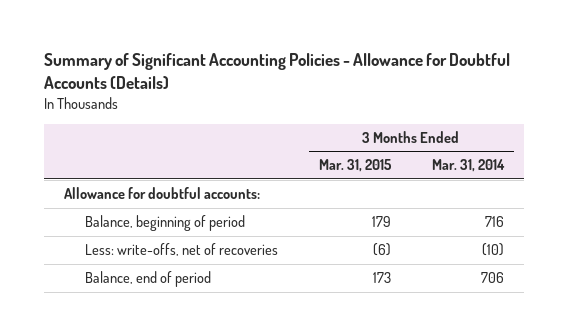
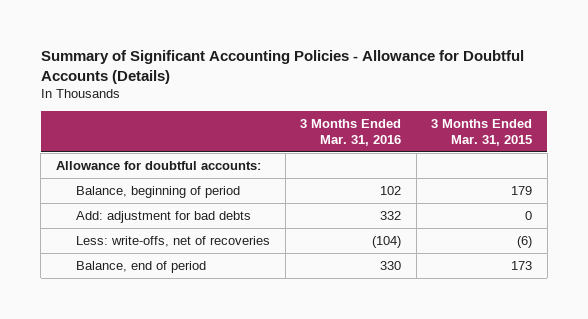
[431,159,505,173] Mar. 31, 2014 -> none
none -> [300,119,402,146] 3 Months Ended Mar. 31, 2016
none -> [76,210,252,223] Add: adjustment for bad debts

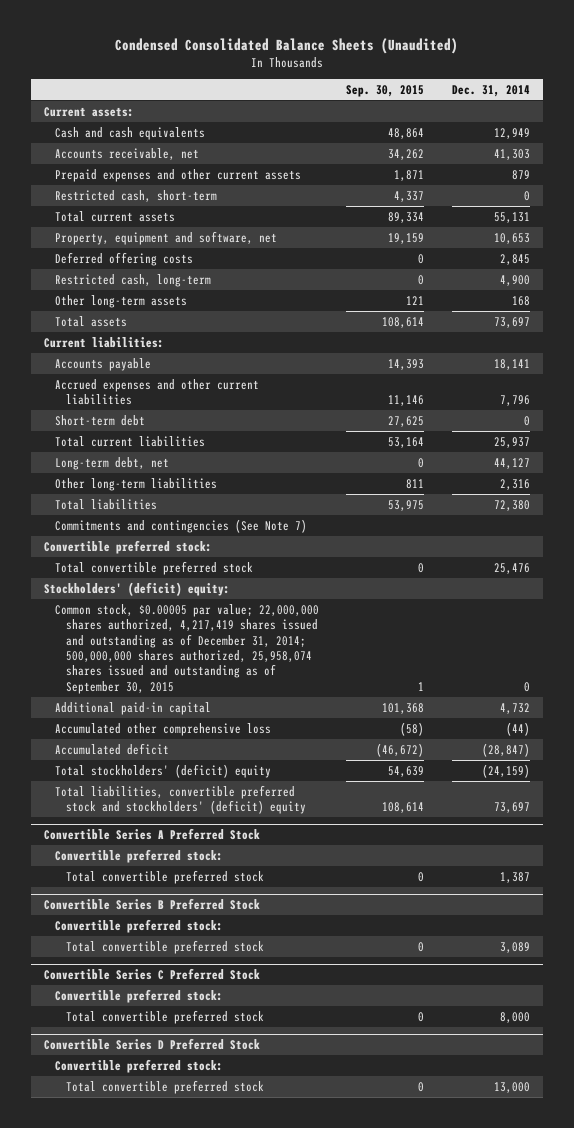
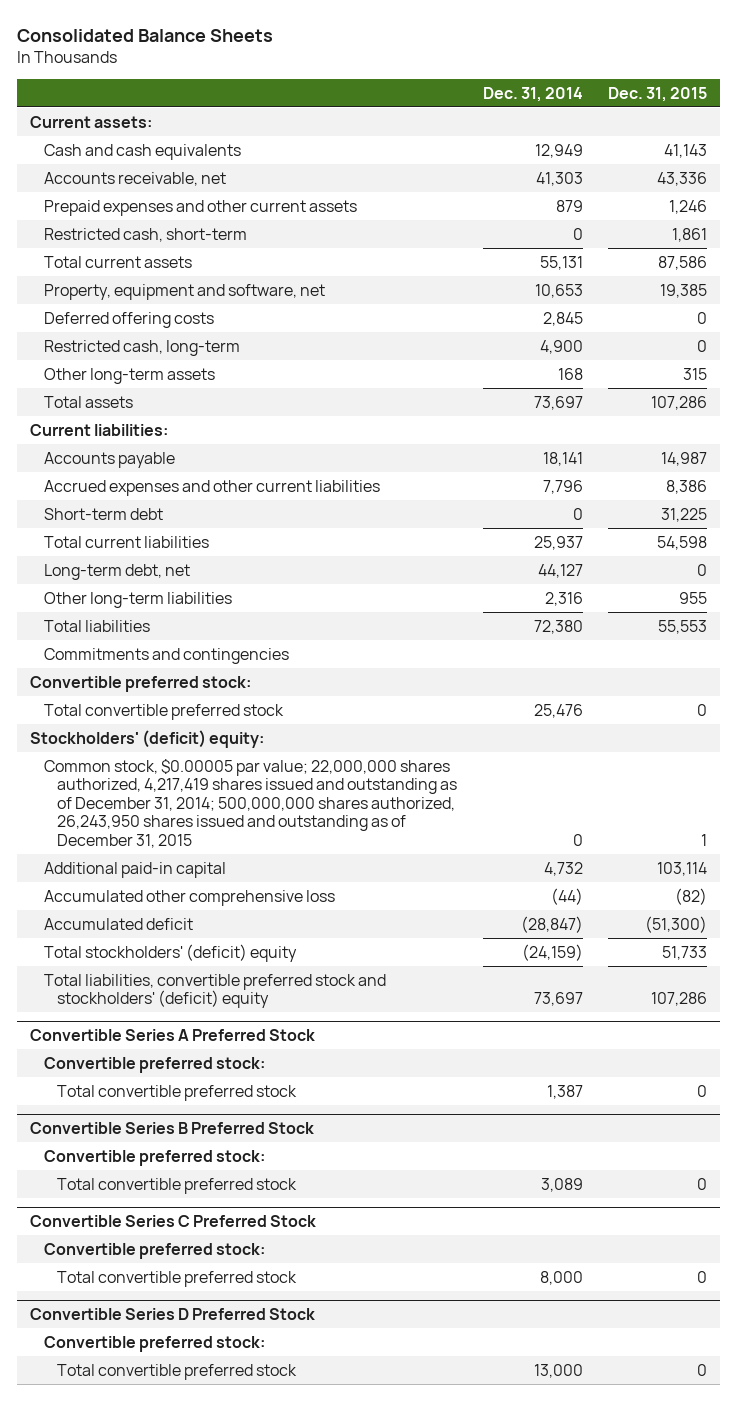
[115,38,459,55] Condensed Consolidated Balance Sheets (Unaudited) -> [17,28,274,42] Consolidated Balance Sheets
[346,85,425,98] Sep. 30, 2015 -> none
none -> [608,86,708,102] Dec. 31, 2015
[55,518,308,533] Commitments and contingencies (See Note 7) -> [43,647,289,664] Commitments and contingencies
[55,603,320,694] Common stock, $0.00005 par value; 22,000,000 shares authorized, 4,217,419 shares issued and outstanding as of December 31, 2014; 500,000,000 shares authorized, 25,958,074 shares issued and outstanding as of September 30, 2015 -> [43,758,458,848] Common stock, $0.00005 par value; 22,000,000 shares authorized, 4,217,419 shares issued and outstanding as of December 31, 2014; 500,000,000 shares authorized, 26,243,950 shares issued and outstanding as of December 31, 2015

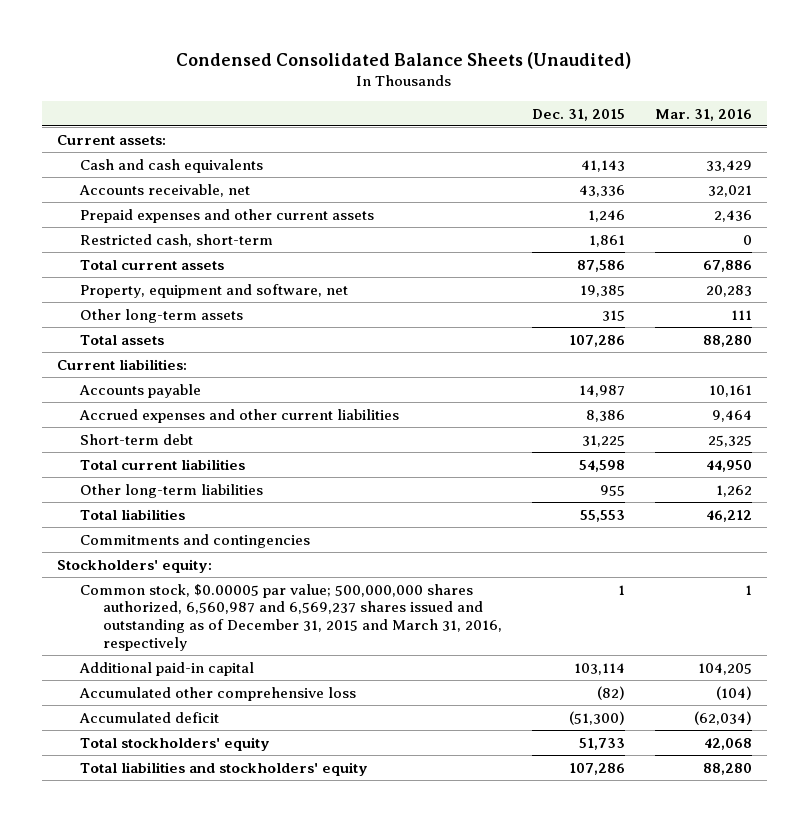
[17,28,274,42] Consolidated Balance Sheets -> [176,51,632,69] Condensed Consolidated Balance Sheets (Unaudited)
[482,86,583,102] Dec. 31, 2014 -> none
none -> [654,108,752,121] Mar. 31, 2016
[43,311,214,328] Deferred offering costs -> none
[43,339,240,356] Restricted cash, long-term -> none
[43,563,190,580] Long-term debt, net -> none
[30,675,252,692] Convertible preferred stock: -> none
[43,703,284,720] Total convertible preferred stock -> none
[30,729,265,748] Stockholders' (deficit) equity: -> [57,558,213,573] Stockholders' equity:
[43,758,458,848] Common stock, $0.00005 par value; 22,000,000 shares authorized, 4,217,419 shares issued and outstanding as of December 31, 2014; 500,000,000 shares authorized, 26,243,950 shares issued and outstanding as of December 31, 2015 -> [80,583,502,652] Common stock, $0.00005 par value; 500,000,000 shares authorized, 6,560,987 and 6,569,237 shares issued and outstanding as of December 31, 2015 and March 31, 2016, respectively
[30,1028,316,1041] Convertible Series A Preferred Stock -> none
[43,1056,265,1073] Convertible preferred stock: -> none
[57,1084,298,1101] Total convertible preferred stock -> none
[30,1121,315,1134] Convertible Series B Preferred Stock -> none
[43,1149,265,1166] Convertible preferred stock: -> none
[57,1177,298,1194] Total convertible preferred stock -> none
[30,1214,317,1227] Convertible Series C Preferred Stock -> none
[43,1242,265,1259] Convertible preferred stock: -> none
[57,1270,298,1287] Total convertible preferred stock -> none
[30,1307,316,1320] Convertible Series D Preferred Stock -> none
[43,1335,265,1352] Convertible preferred stock: -> none
[57,1363,298,1380] Total convertible preferred stock -> none
[43,943,297,962] Total stockholders' (deficit) equity -> [80,736,271,751] Total stockholders' equity
[43,973,386,1009] Total liabilities, convertible preferred stock and stockholders' (deficit) equity -> [80,761,369,776] Total liabilities and stockholders' equity

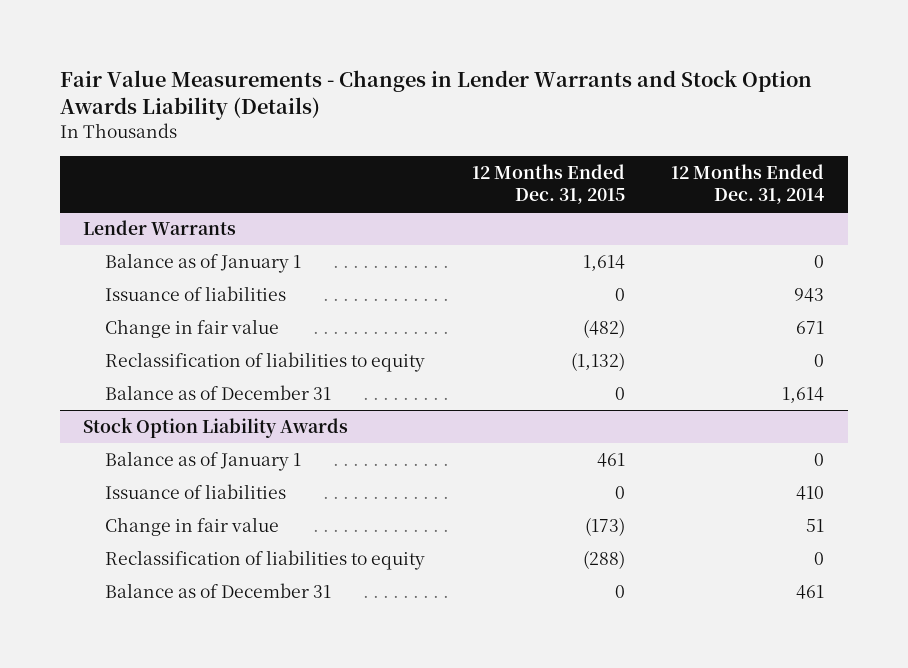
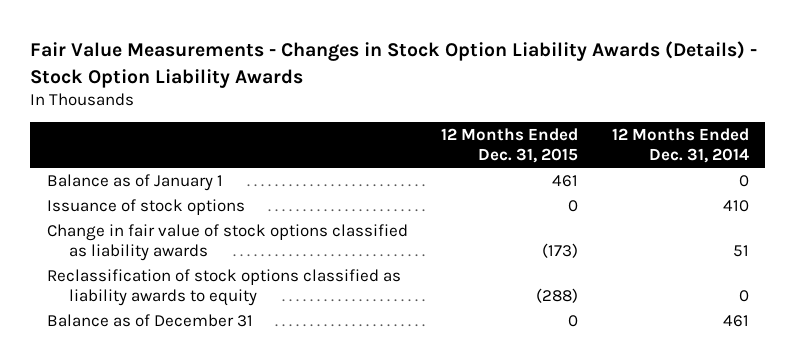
[60,70,813,121] Fair Value Measurements - Changes in Lender Warrants and Stock Option Awards Liability (Details) -> [30,41,758,88] Fair Value Measurements - Changes in Stock Option Liability Awards (Details) - Stock Option Liability Awards
[83,220,237,236] Lender Warrants -> none
[105,253,302,274] Balance as of January 1 -> none
[105,286,287,302] Issuance of liabilities -> none
[105,319,280,339] Change in fair value -> none
[105,352,426,373] Reclassification of liabilities to equity -> none
[105,385,332,401] Balance as of December 31 -> none
[83,417,349,439] Stock Option Liability Awards -> none
[105,484,287,500] Issuance of liabilities -> [47,198,246,215] Issuance of stock options
[105,517,280,537] Change in fair value -> [47,223,409,261] Change in fair value of stock options classified as liability awards
[105,550,426,571] Reclassification of liabilities to equity -> [47,268,402,306] Reclassification of stock options classified as liability awards to equity

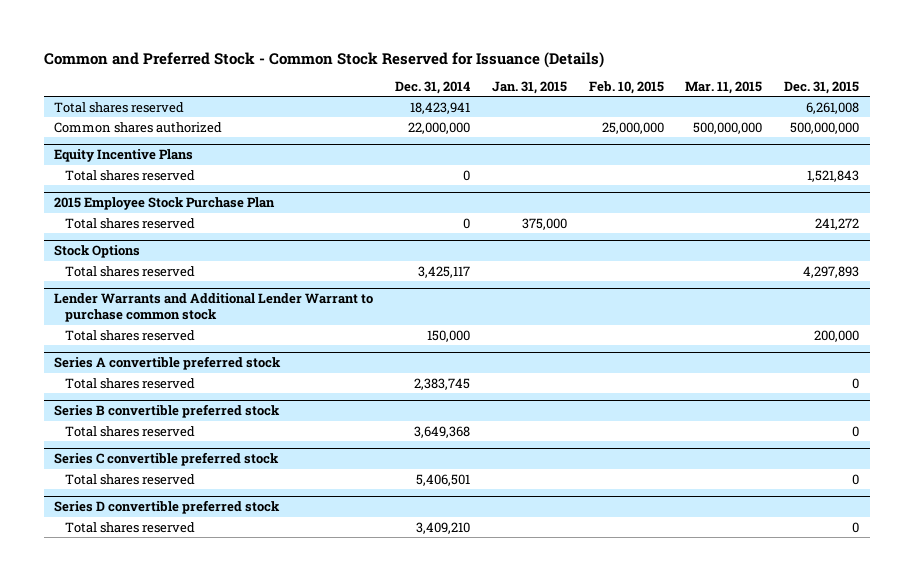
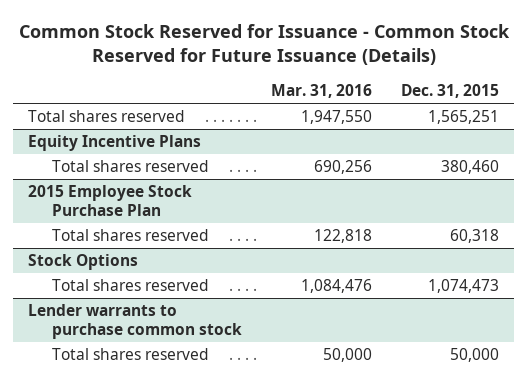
[43,51,604,68] Common and Preferred Stock - Common Stock Reserved for Issuance (Details) -> [18,23,510,66] Common Stock Reserved for Issuance - Common Stock Reserved for Future Issuance (Details)
[395,81,471,95] Dec. 31, 2014 -> none
[491,81,567,95] Jan. 31, 2015 -> none
[588,81,664,95] Feb. 10, 2015 -> none
[685,81,763,95] Mar. 11, 2015 -> none
none -> [271,84,373,99] Mar. 31, 2016
[54,121,223,133] Common shares authorized -> none
[806,101,860,114] 6,261,008 -> [428,110,500,125] 1,565,251
[807,169,860,182] 1,521,843 -> [441,160,500,175] 380,460
[815,217,860,230] 241,272 -> [450,229,500,244] 60,318
[54,356,282,371] Series A convertible preferred stock -> none
[64,377,195,389] Total shares reserved -> none
[54,404,281,419] Series B convertible preferred stock -> none
[64,425,195,437] Total shares reserved -> none
[54,452,280,467] Series C convertible preferred stock -> none
[64,473,195,485] Total shares reserved -> none
[54,500,281,515] Series D convertible preferred stock -> none
[64,521,195,533] Total shares reserved -> none
[803,265,860,278] 4,297,893 -> [428,279,500,294] 1,074,473
[54,293,374,323] Lender Warrants and Additional Lender Warrant to purchase common stock -> [27,304,243,340] Lender warrants to purchase common stock
[814,329,860,342] 200,000 -> [450,348,500,363] 50,000

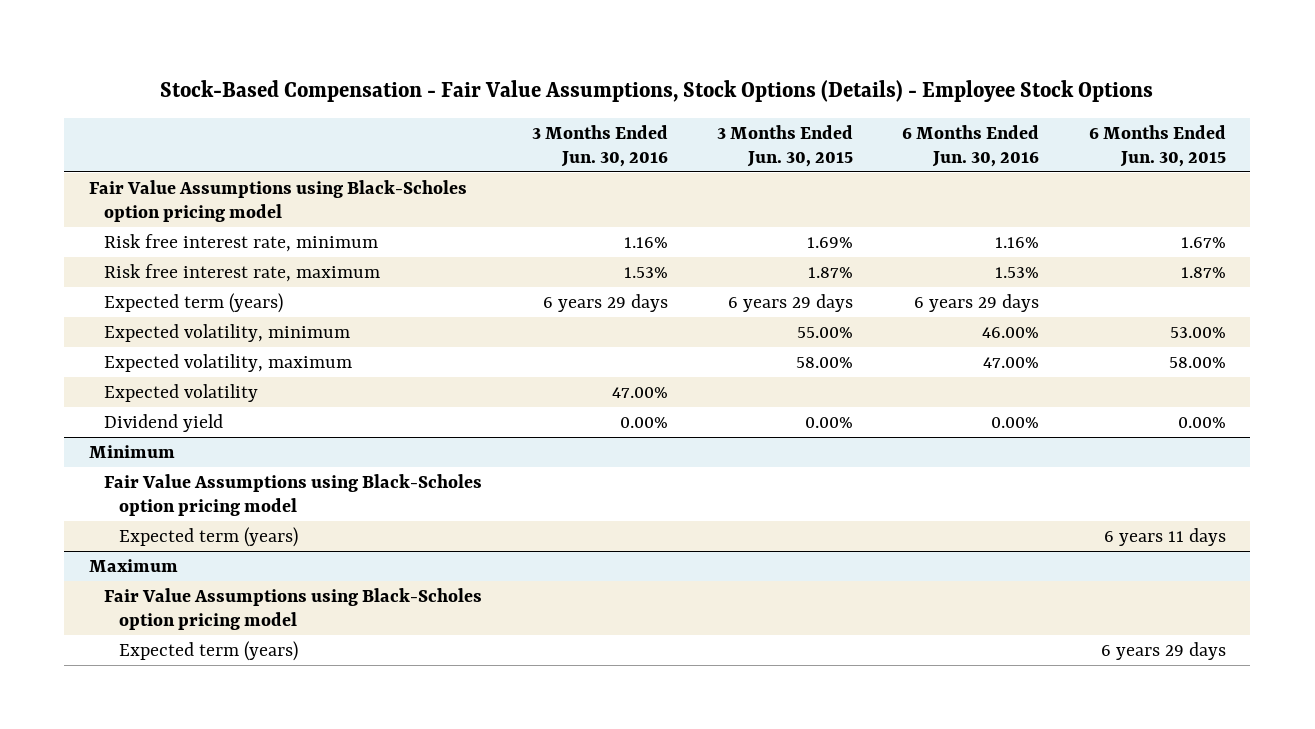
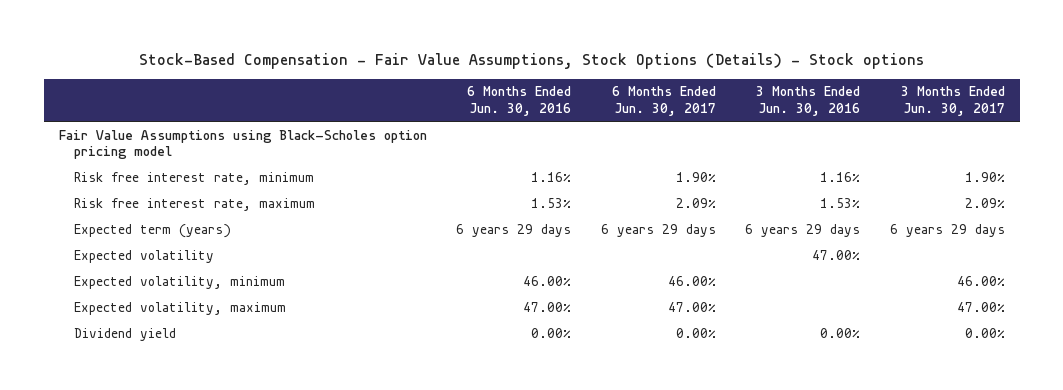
[160,79,1154,102] Stock-Based Compensation - Fair Value Assumptions, Stock Options (Details) - Employee Stock Options -> [138,53,924,70] Stock-Based Compensation - Fair Value Assumptions, Stock Options (Details) - Stock options
[716,124,853,167] 3 Months Ended Jun. 30, 2015 -> none
[1088,124,1226,167] 6 Months Ended Jun. 30, 2015 -> none
none -> [611,86,716,116] 6 Months Ended Jun. 30, 2017
none -> [900,86,1005,116] 3 Months Ended Jun. 30, 2017
[104,383,259,402] Expected volatility -> [73,249,214,263] Expected volatility
[89,444,176,458] Minimum -> none
[104,473,483,517] Fair Value Assumptions using Black-Scholes option pricing model -> none
[119,526,299,547] Expected term (years) -> none
[89,558,179,572] Maximum -> none
[104,587,483,631] Fair Value Assumptions using Black-Scholes option pricing model -> none
[119,640,299,661] Expected term (years) -> none

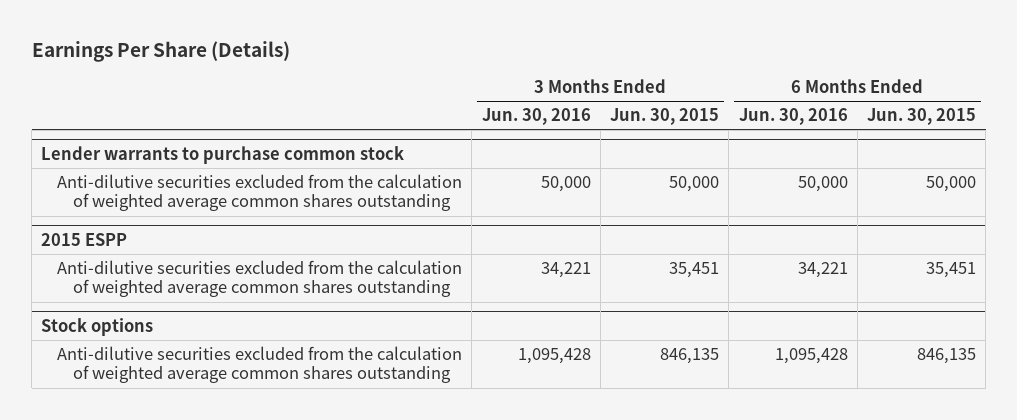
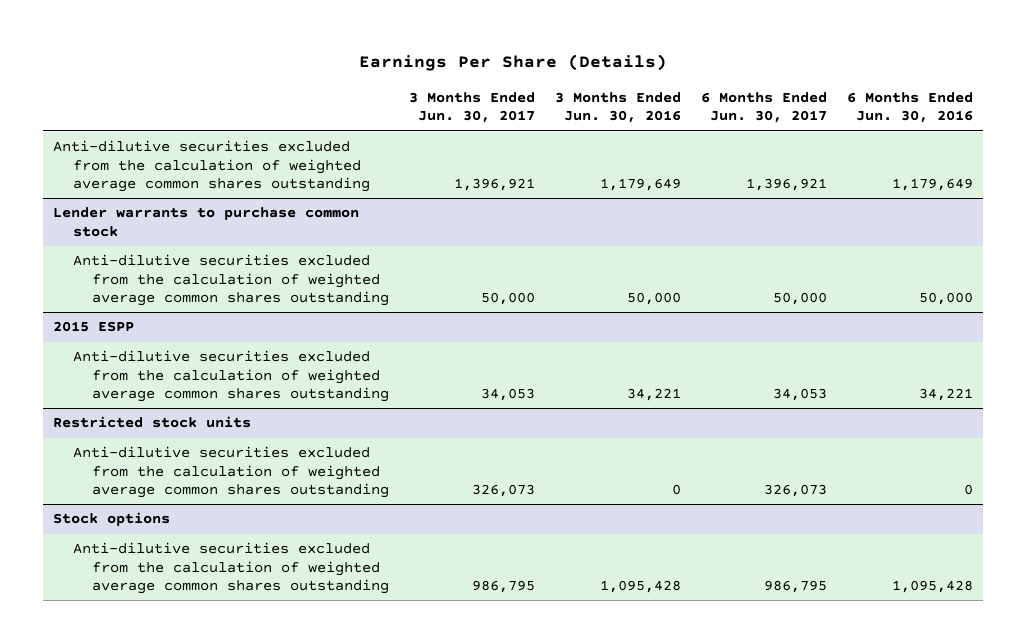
[610,108,720,126] Jun. 30, 2015 -> none
[867,108,977,126] Jun. 30, 2015 -> none
none -> [409,92,536,124] 3 Months Ended Jun. 30, 2017
none -> [701,92,828,124] 6 Months Ended Jun. 30, 2017
none -> [53,140,370,192] Anti-dilutive securities excluded from the calculation of weighted average common shares outstanding
none -> [53,416,252,429] Restricted stock units
none -> [72,446,390,498] Anti-dilutive securities excluded from the calculation of weighted average common shares outstanding

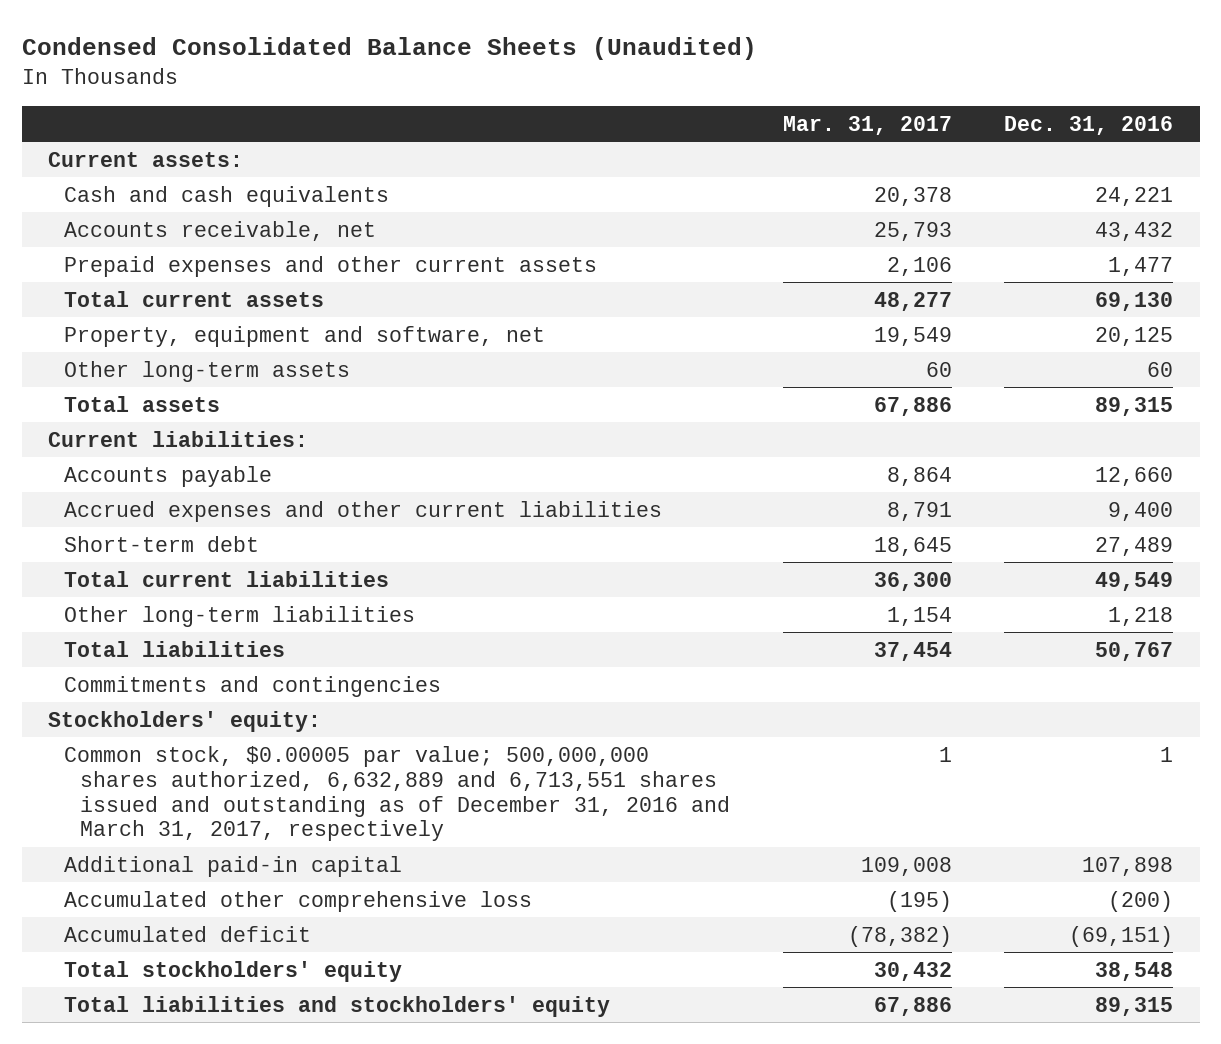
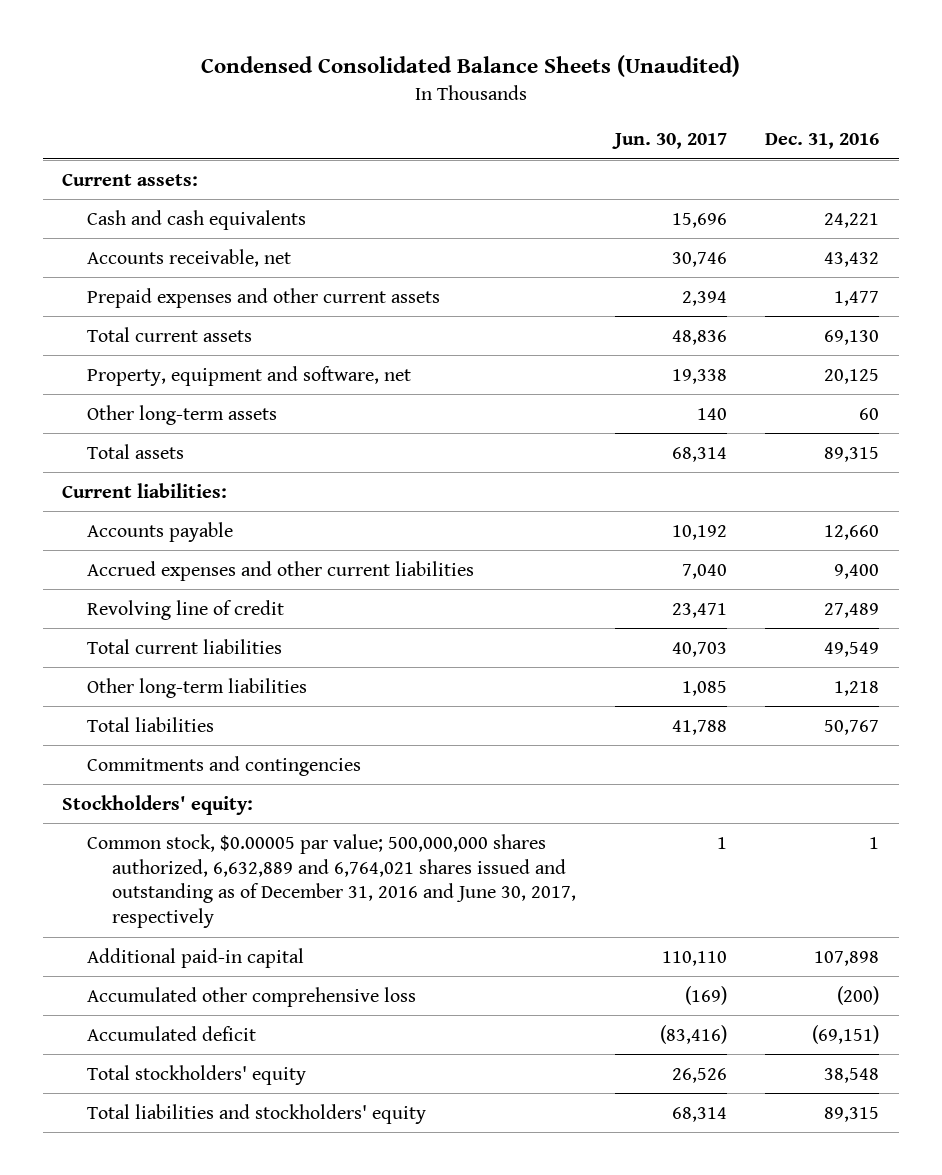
[782,115,952,135] Mar. 31, 2017 -> none
none -> [611,132,727,149] Jun. 30, 2017
[64,535,260,552] Short-term debt -> [87,599,285,620] Revolving line of credit
[64,745,731,842] Common stock, $0.00005 par value; 500,000,000 shares authorized, 6,632,889 and 6,713,551 shares issued and outstanding as of December 31, 2016 and March 31, 2017, respectively -> [87,833,577,929] Common stock, $0.00005 par value; 500,000,000 shares authorized, 6,632,889 and 6,764,021 shares issued and outstanding as of December 31, 2016 and June 30, 2017, respectively

